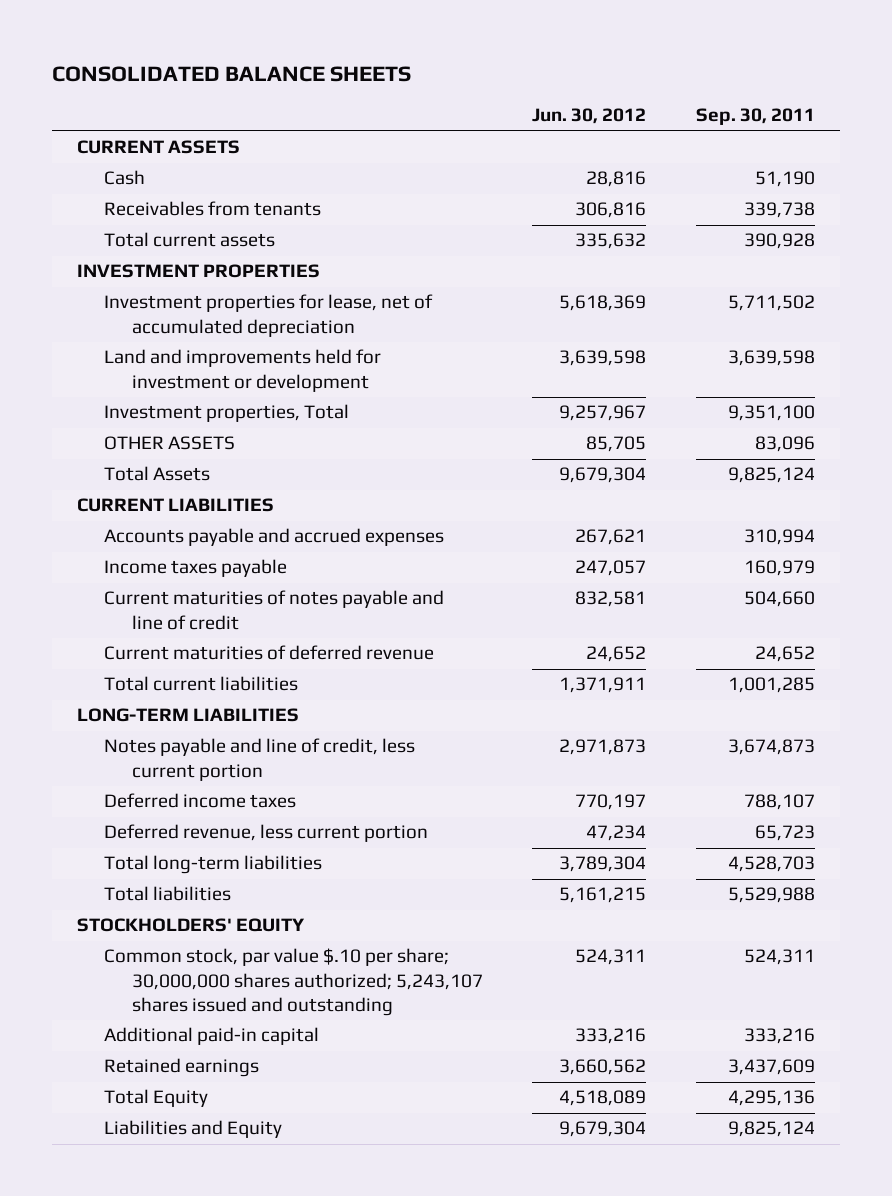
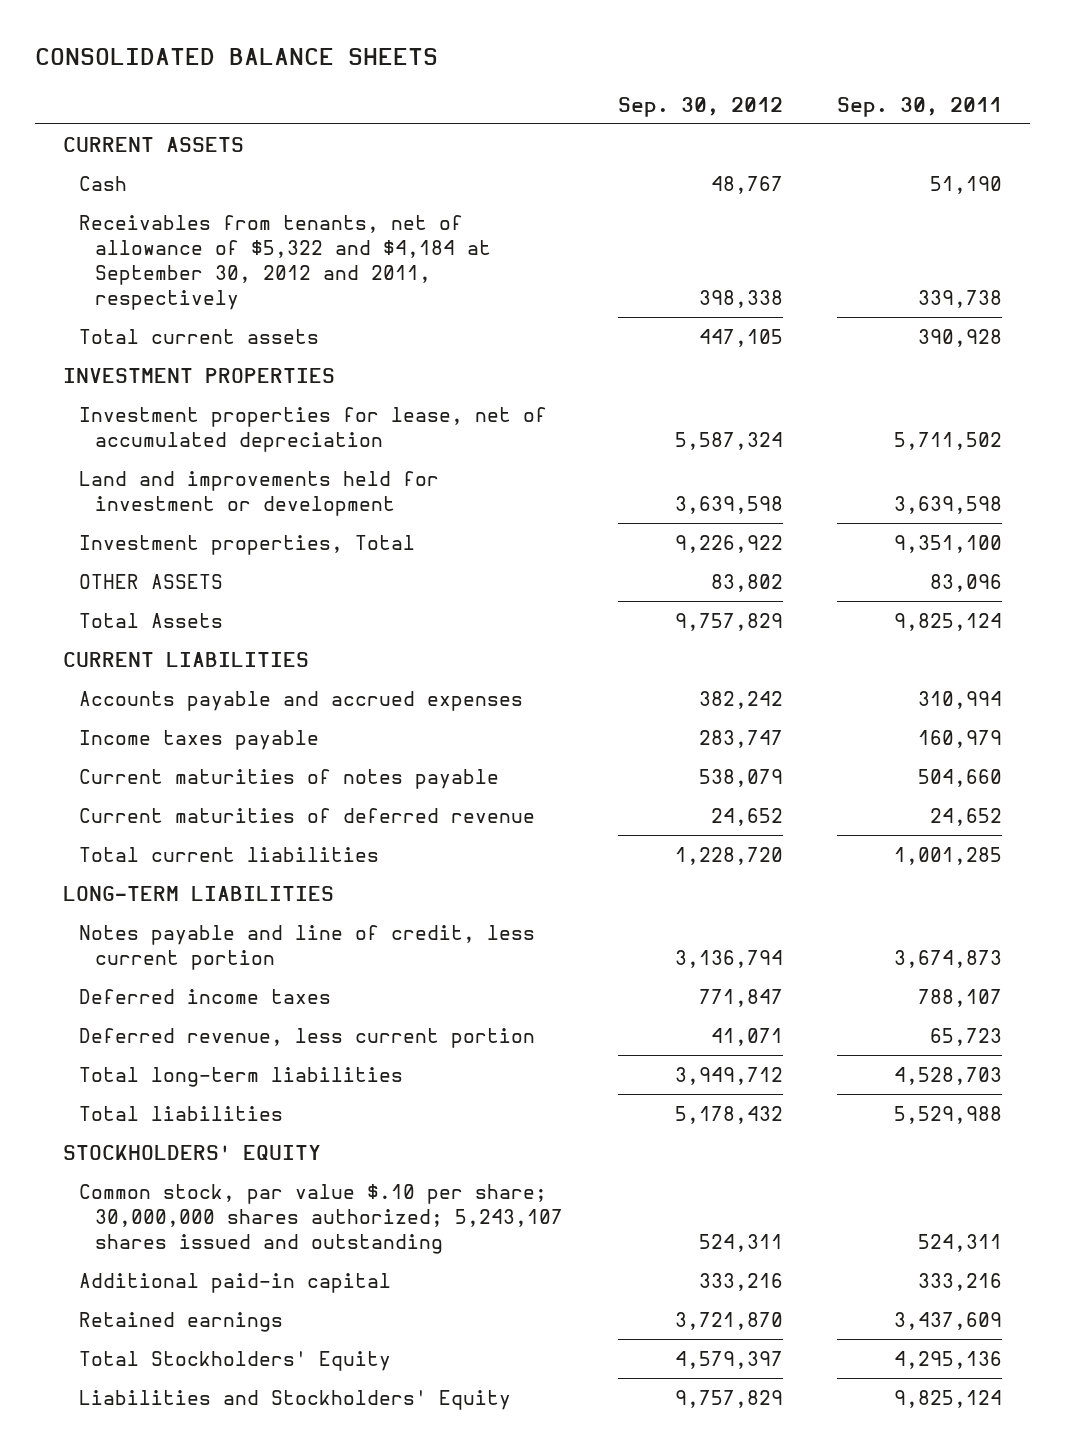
[532,108,647,125] Jun. 30, 2012 -> none
none -> [617,96,783,117] Sep. 30, 2012
[104,201,322,217] Receivables from tenants -> [78,214,492,310] Receivables from tenants, net of allowance of $5,322 and $4,184 at September 30, 2012 and 2011, respectively
[104,590,445,630] Current maturities of notes payable and line of credit -> [78,768,499,789] Current maturities of notes payable
[104,1089,209,1108] Total Equity -> [78,1350,391,1371] Total Stockholders' Equity
[104,1120,283,1139] Liabilities and Equity -> [78,1389,511,1410] Liabilities and Stockholders' Equity

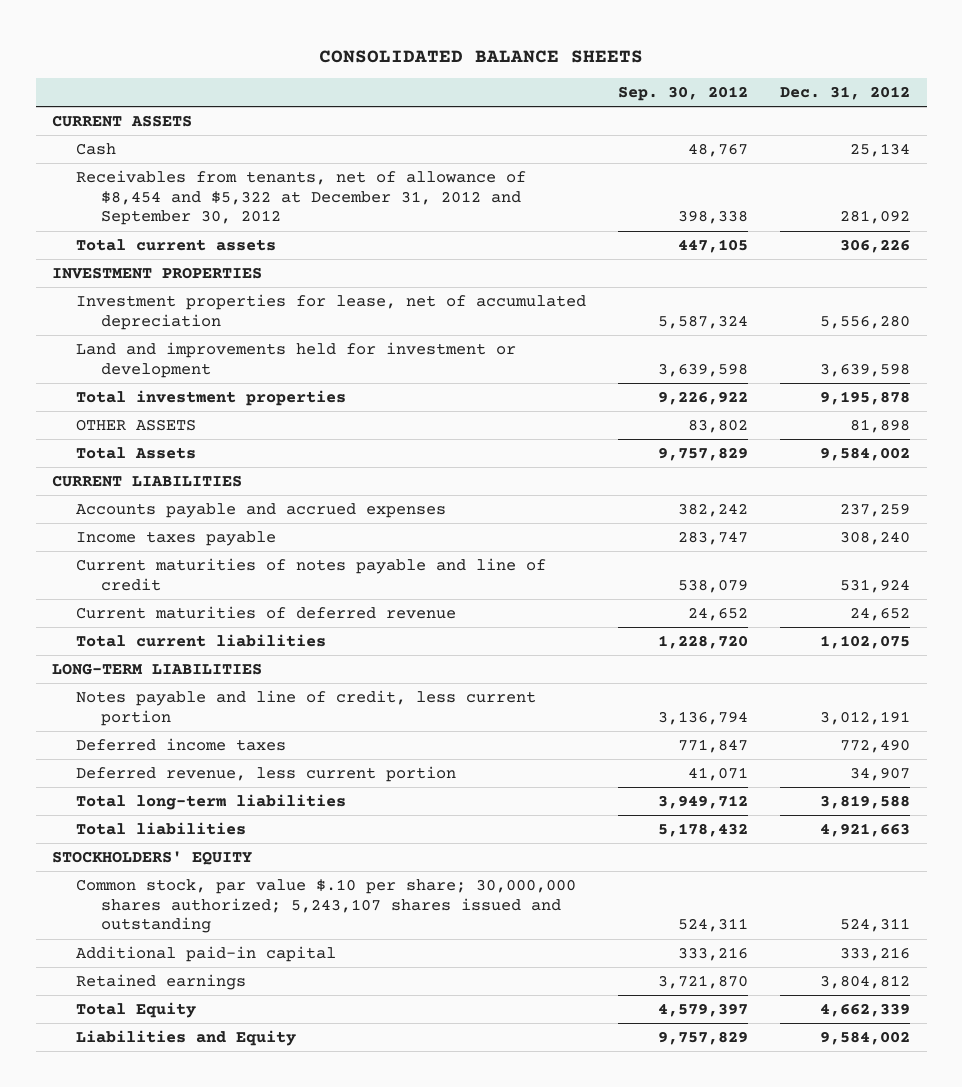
[837,96,1003,117] Sep. 30, 2011 -> none
none -> [780,86,911,101] Dec. 31, 2012
[78,214,492,310] Receivables from tenants, net of allowance of $5,322 and $4,184 at September 30, 2012 and 2011, respectively -> [76,169,527,226] Receivables from tenants, net of allowance of $8,454 and $5,322 at December 31, 2012 and September 30, 2012
[78,534,415,555] Investment properties, Total -> [76,389,347,406] Total investment properties
[78,768,499,789] Current maturities of notes payable -> [76,557,547,591] Current maturities of notes payable and line of credit
[78,1350,391,1371] Total Stockholders' Equity -> [76,1001,197,1018] Total Equity
[78,1389,511,1410] Liabilities and Stockholders' Equity -> [76,1029,297,1046] Liabilities and Equity

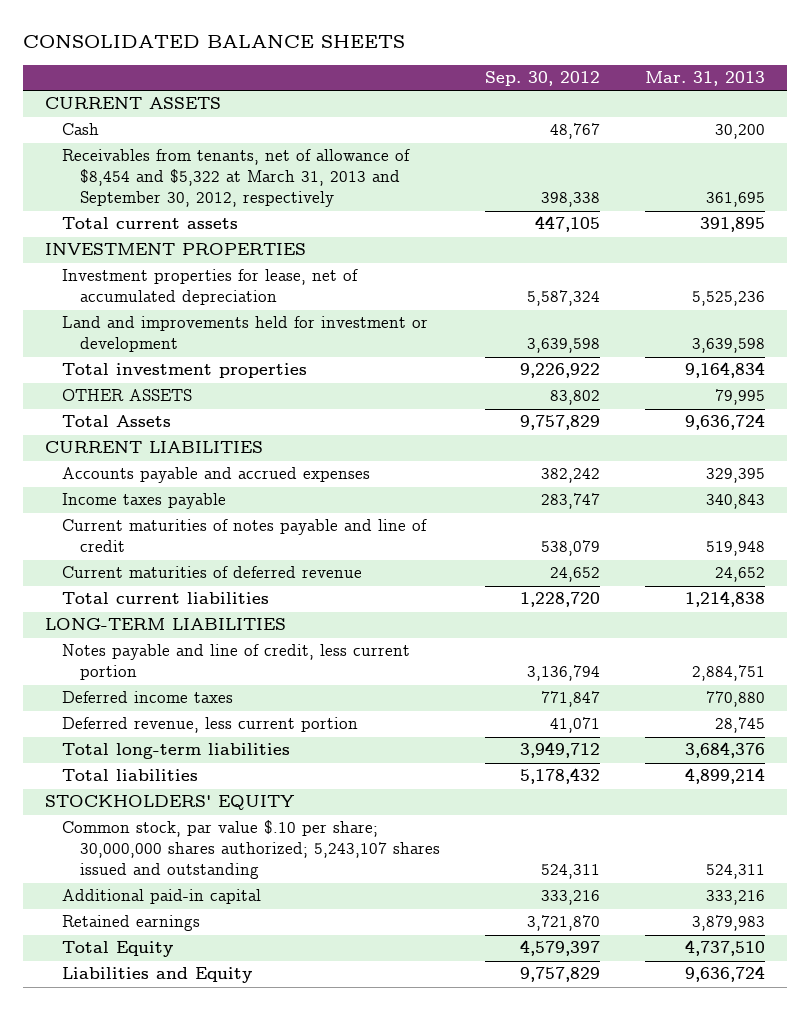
[780,86,911,101] Dec. 31, 2012 -> none
none -> [644,71,765,87] Mar. 31, 2013
[76,169,527,226] Receivables from tenants, net of allowance of $8,454 and $5,322 at December 31, 2012 and September 30, 2012 -> [62,149,411,208] Receivables from tenants, net of allowance of $8,454 and $5,322 at March 31, 2013 and September 30, 2012, respectively

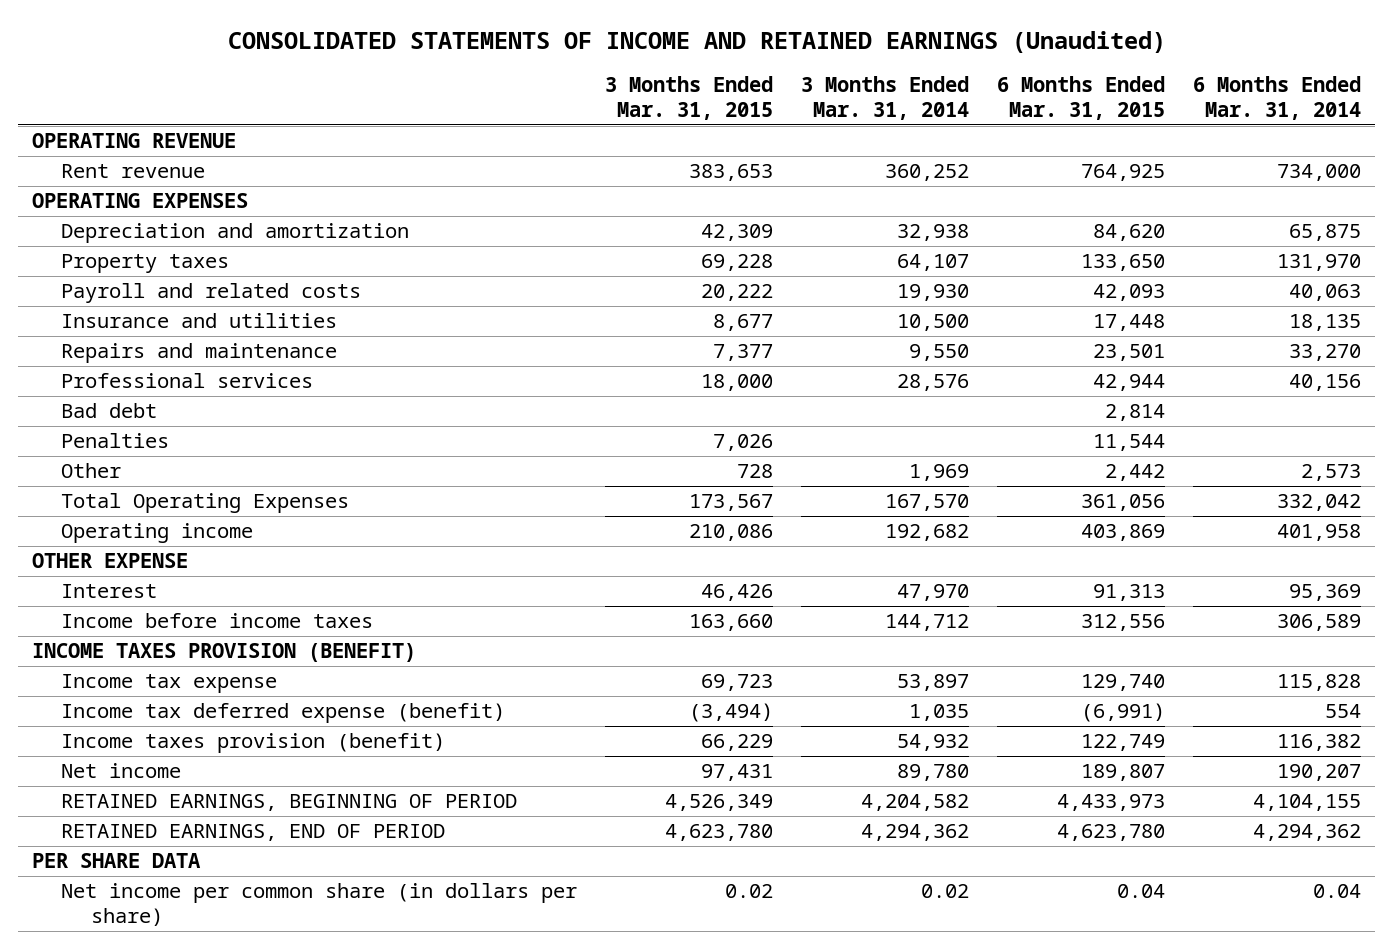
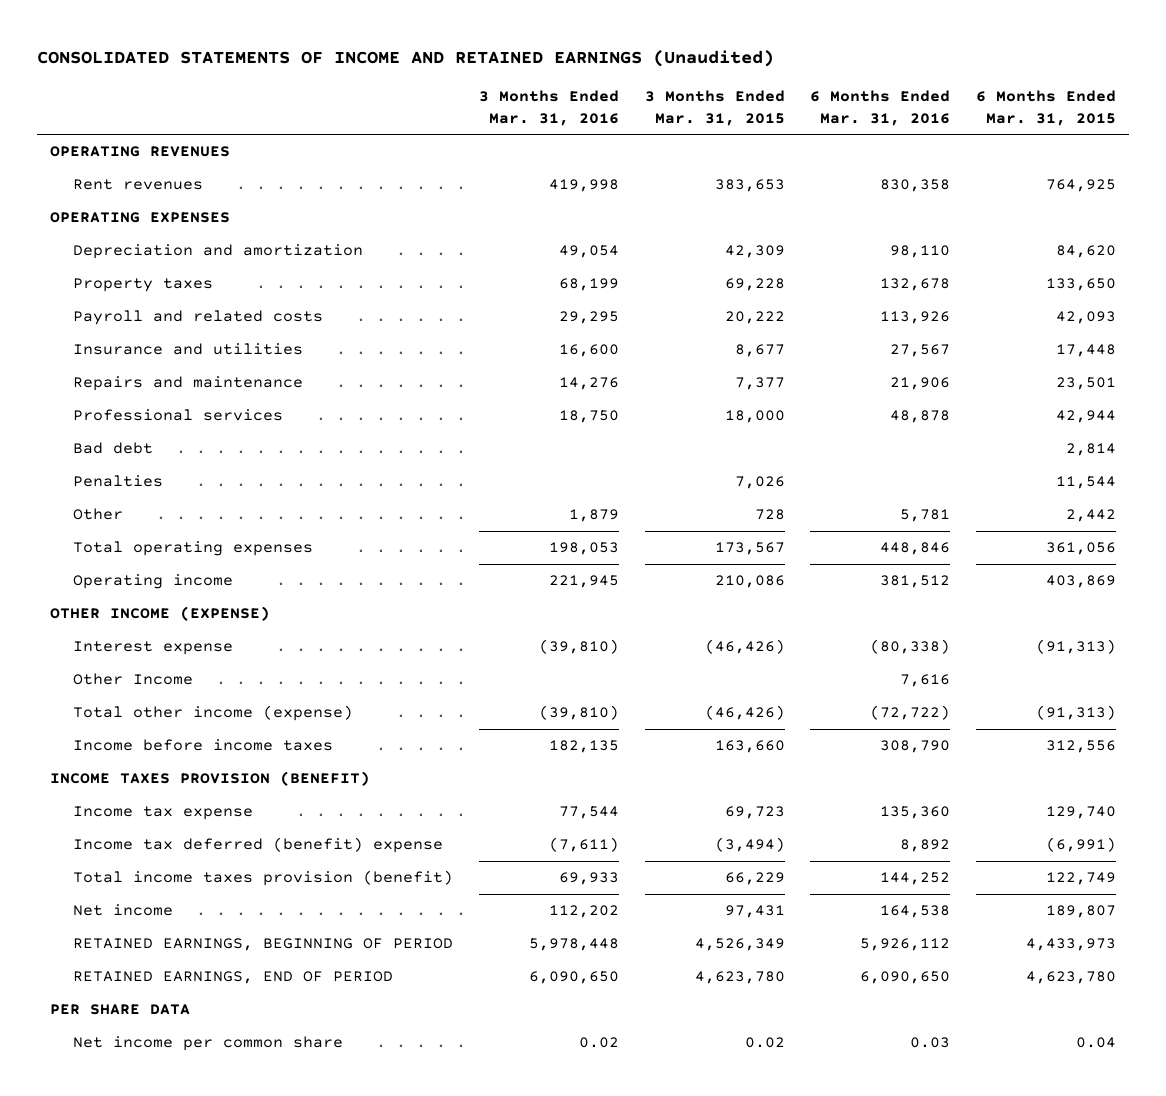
[801,76,970,120] 3 Months Ended Mar. 31, 2014 -> none
[1193,76,1362,120] 6 Months Ended Mar. 31, 2014 -> none
none -> [478,90,619,127] 3 Months Ended Mar. 31, 2016
none -> [810,90,951,127] 6 Months Ended Mar. 31, 2016
[31,133,236,149] OPERATING REVENUE -> [50,146,231,158] OPERATING REVENUES
[61,164,206,179] Rent revenue -> [73,179,204,191] Rent revenues
[61,493,350,514] Total Operating Expenses -> [73,541,314,557] Total operating expenses
[31,553,188,569] OTHER EXPENSE -> [50,606,271,622] OTHER INCOME (EXPENSE)
[61,584,158,599] Interest -> [73,641,234,656] Interest expense
[701,584,774,602] 46,426 -> [704,639,785,655] (46,426)
[1093,584,1166,602] 91,313 -> [1036,639,1117,655] (91,313)
none -> [73,673,194,686] Other Income
none -> [73,705,354,722] Total other income (expense)
[61,703,506,724] Income tax deferred expense (benefit) -> [73,837,444,854] Income tax deferred (benefit) expense
[61,733,446,754] Income taxes provision (benefit) -> [73,870,454,887] Total income taxes provision (benefit)
[61,883,578,927] Net income per common share (in dollars per share) -> [73,1036,344,1052] Net income per common share

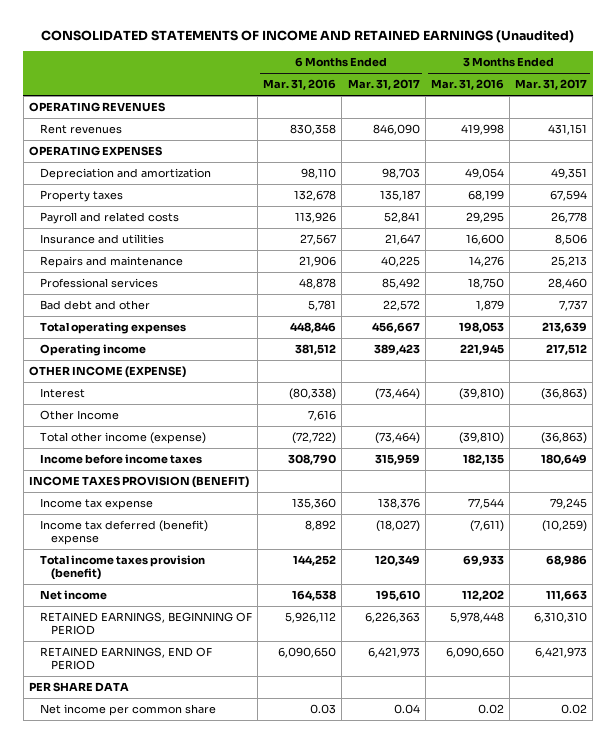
[644,90,785,127] 3 Months Ended Mar. 31, 2015 -> none
[976,90,1117,127] 6 Months Ended Mar. 31, 2015 -> none
none -> [347,79,420,91] Mar. 31, 2017
none -> [515,79,588,91] Mar. 31, 2017
[73,442,154,455] Bad debt -> none
[73,475,164,488] Penalties -> none
[73,508,124,521] Other -> [39,299,150,310] Bad debt and other
[73,641,234,656] Interest expense -> [39,387,85,398] Interest

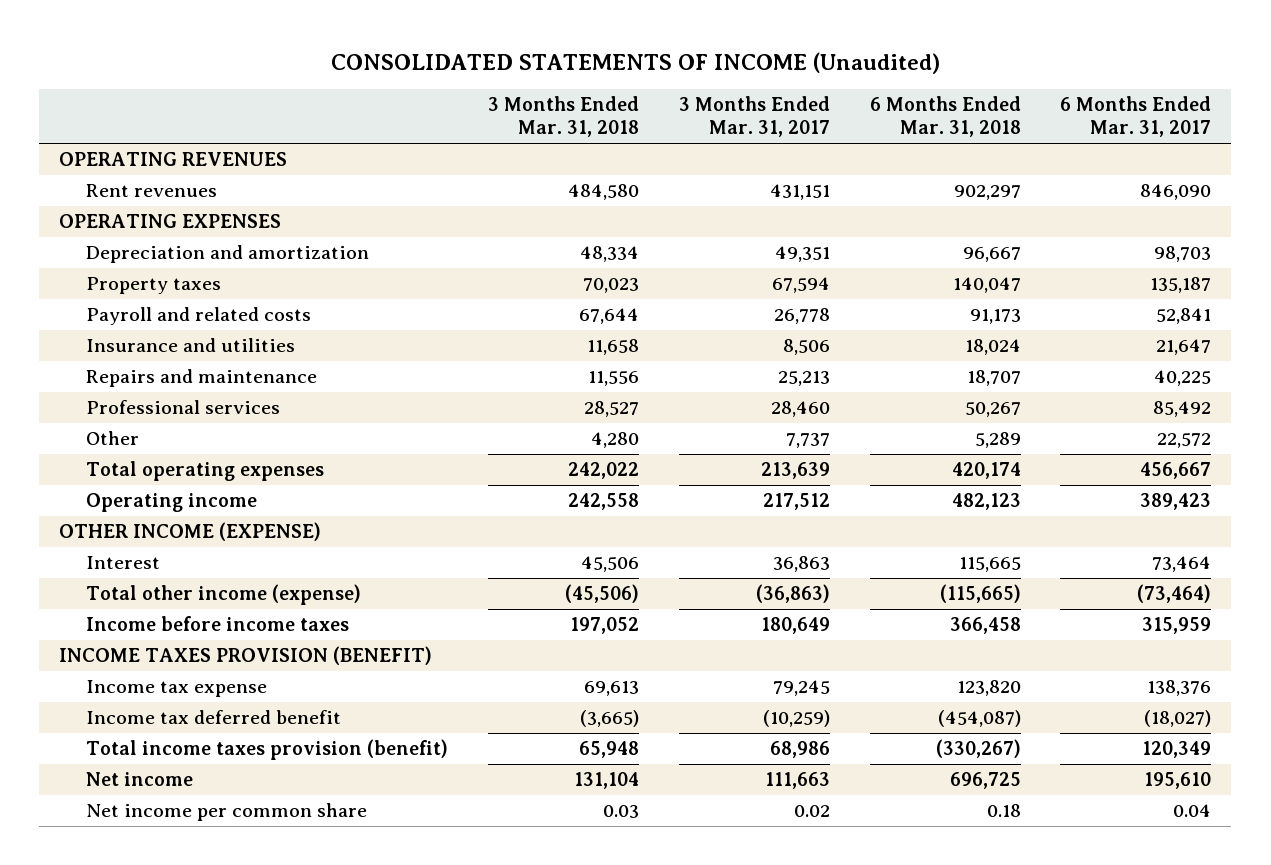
[41,30,575,44] CONSOLIDATED STATEMENTS OF INCOME AND RETAINED EARNINGS (Unaudited) -> [331,51,941,74] CONSOLIDATED STATEMENTS OF INCOME (Unaudited)
[263,79,337,91] Mar. 31, 2016 -> none
[430,79,504,91] Mar. 31, 2016 -> none
none -> [487,96,639,138] 3 Months Ended Mar. 31, 2018
none -> [869,96,1021,138] 6 Months Ended Mar. 31, 2018
[39,299,150,310] Bad debt and other -> [86,431,140,446] Other
[39,409,119,420] Other Income -> none
[374,387,420,400] (73,464) -> [1152,556,1212,573] 73,464
[541,387,588,400] (36,863) -> [772,556,830,573] 36,863
[39,519,208,546] Income tax deferred (benefit) expense -> [86,710,342,725] Income tax deferred benefit
[39,611,252,636] RETAINED EARNINGS, BEGINNING OF PERIOD -> none
[39,646,212,671] RETAINED EARNINGS, END OF PERIOD -> none
[28,681,129,692] PER SHARE DATA -> none

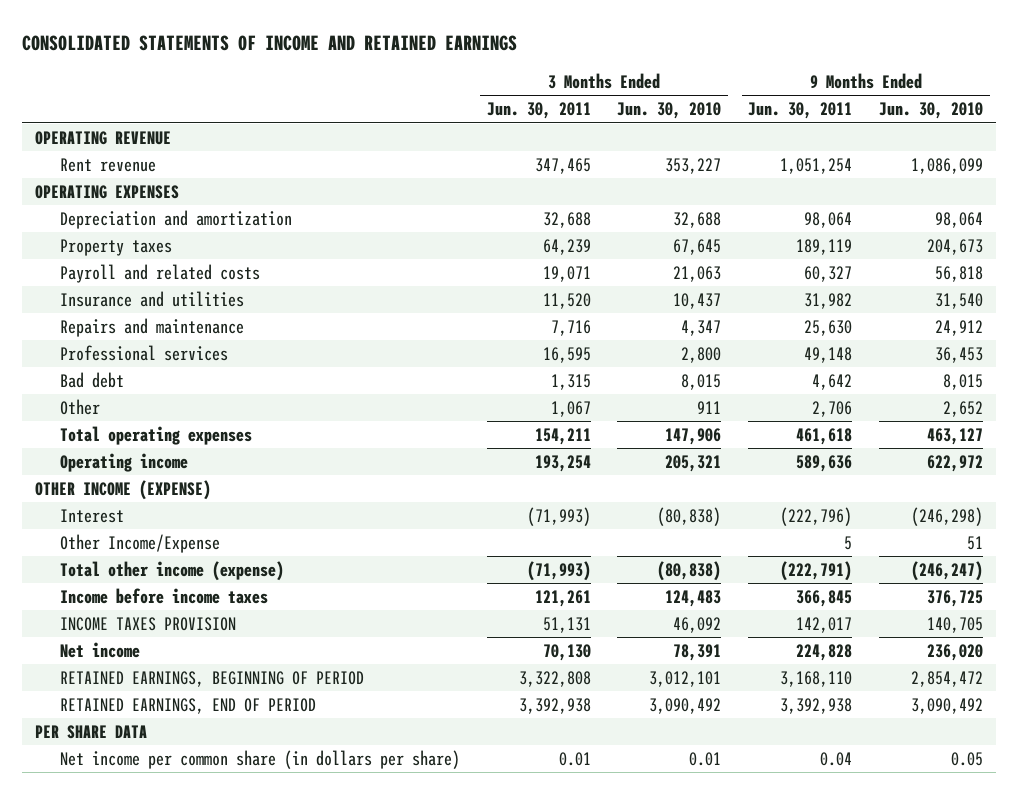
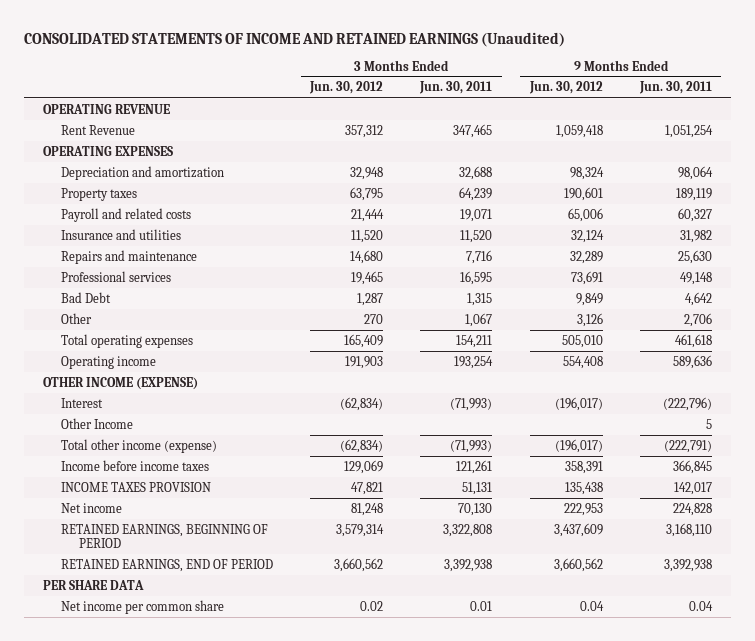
[21,34,517,51] CONSOLIDATED STATEMENTS OF INCOME AND RETAINED EARNINGS -> [24,31,566,47] CONSOLIDATED STATEMENTS OF INCOME AND RETAINED EARNINGS (Unaudited)
[617,102,722,120] Jun. 30, 2010 -> none
[879,102,984,120] Jun. 30, 2010 -> none
none -> [308,81,383,95] Jun. 30, 2012
none -> [528,81,603,95] Jun. 30, 2012
[59,158,156,173] Rent revenue -> [60,124,135,135] Rent Revenue
[59,372,124,389] Bad debt -> [60,291,111,303] Bad Debt
[59,534,220,554] Other Income/Expense -> [60,417,133,429] Other Income
[59,750,460,770] Net income per common share (in dollars per share) -> [60,599,224,614] Net income per common share

